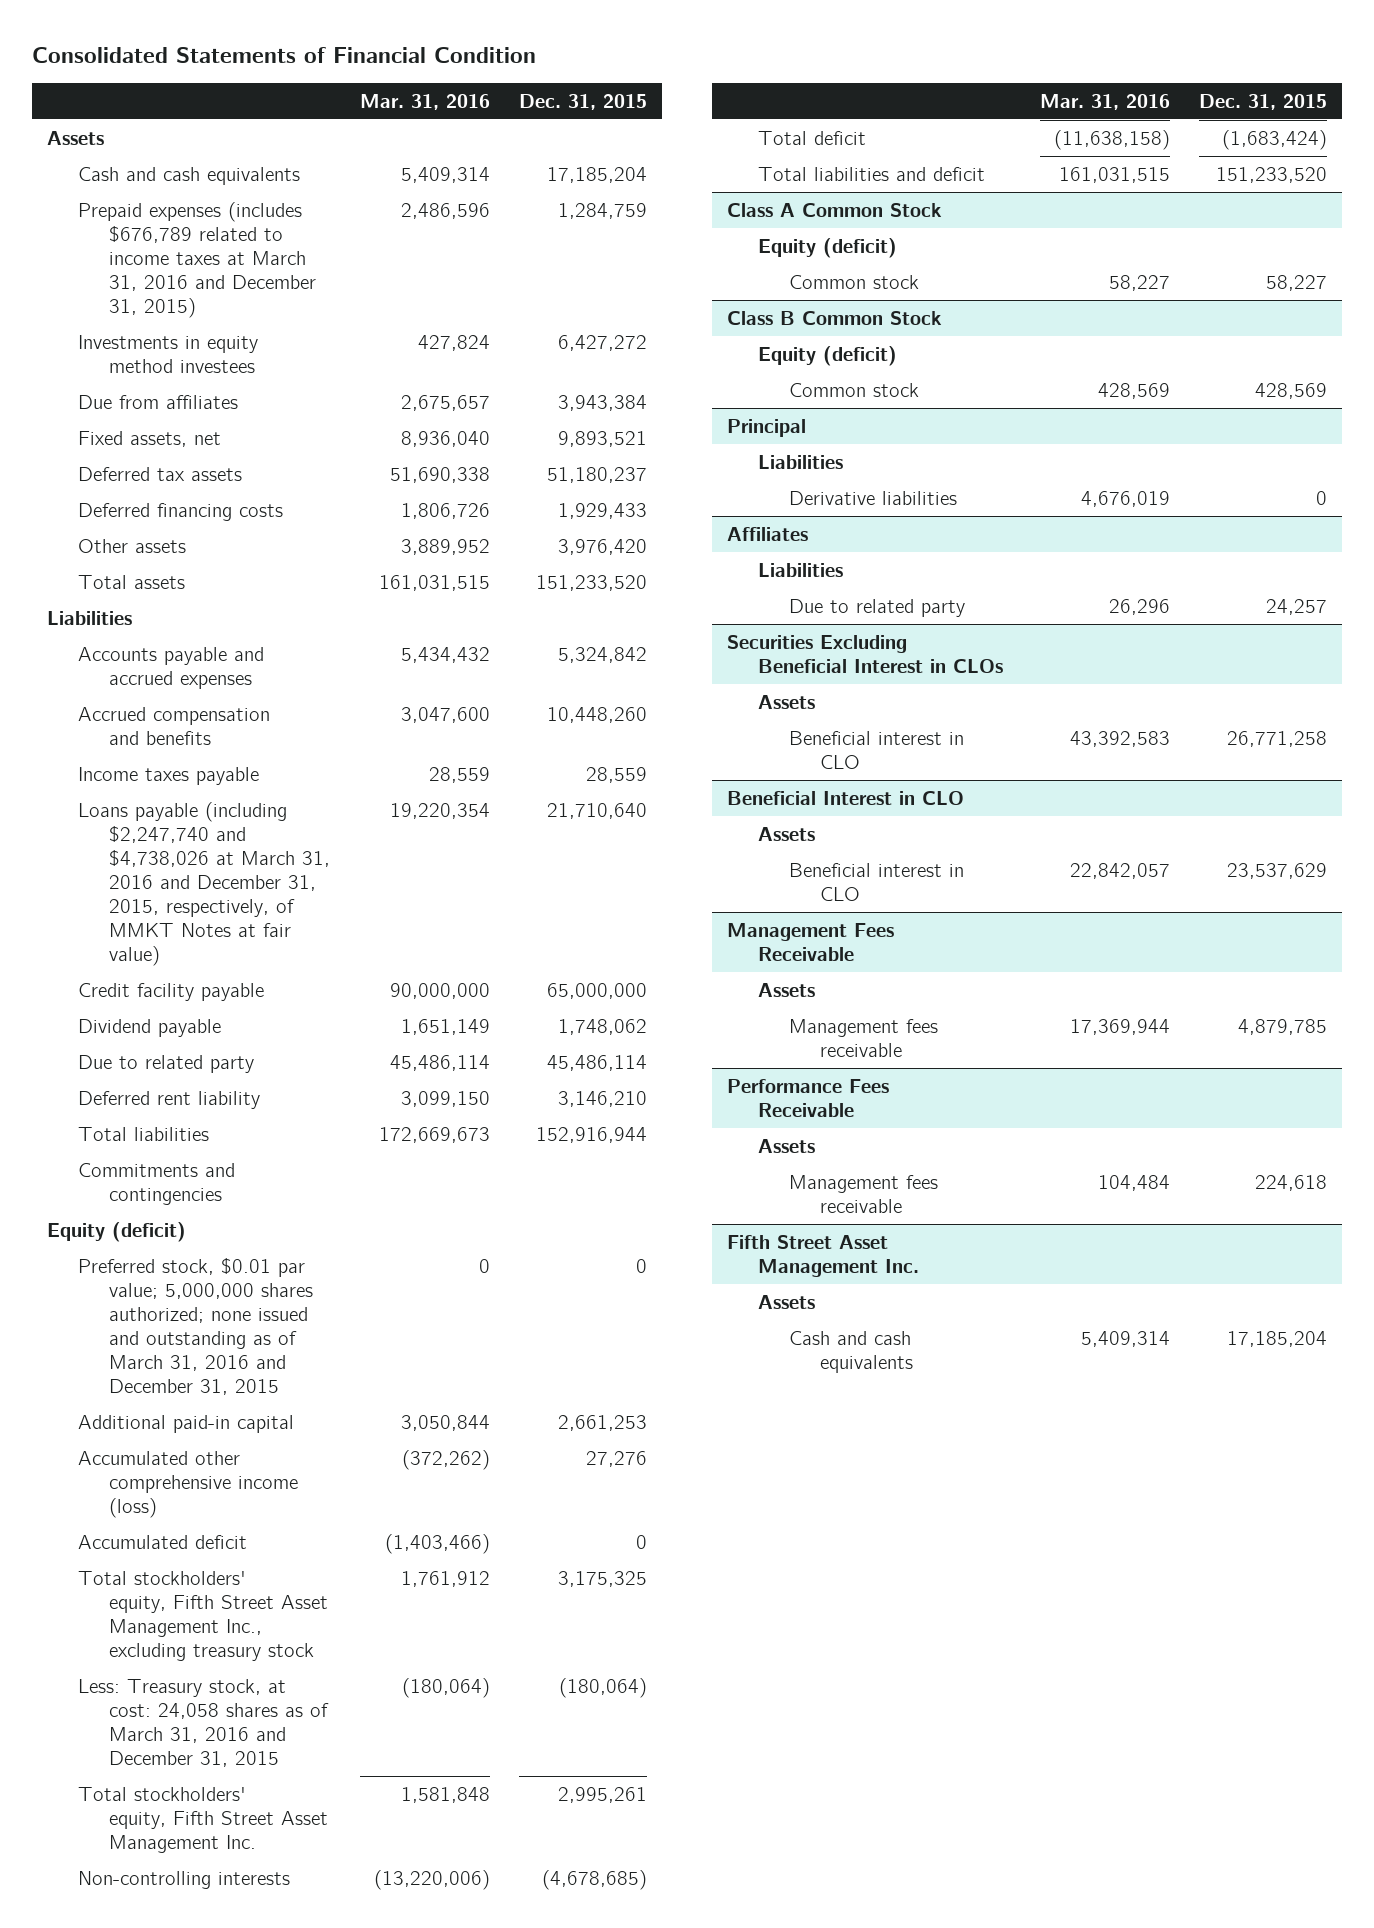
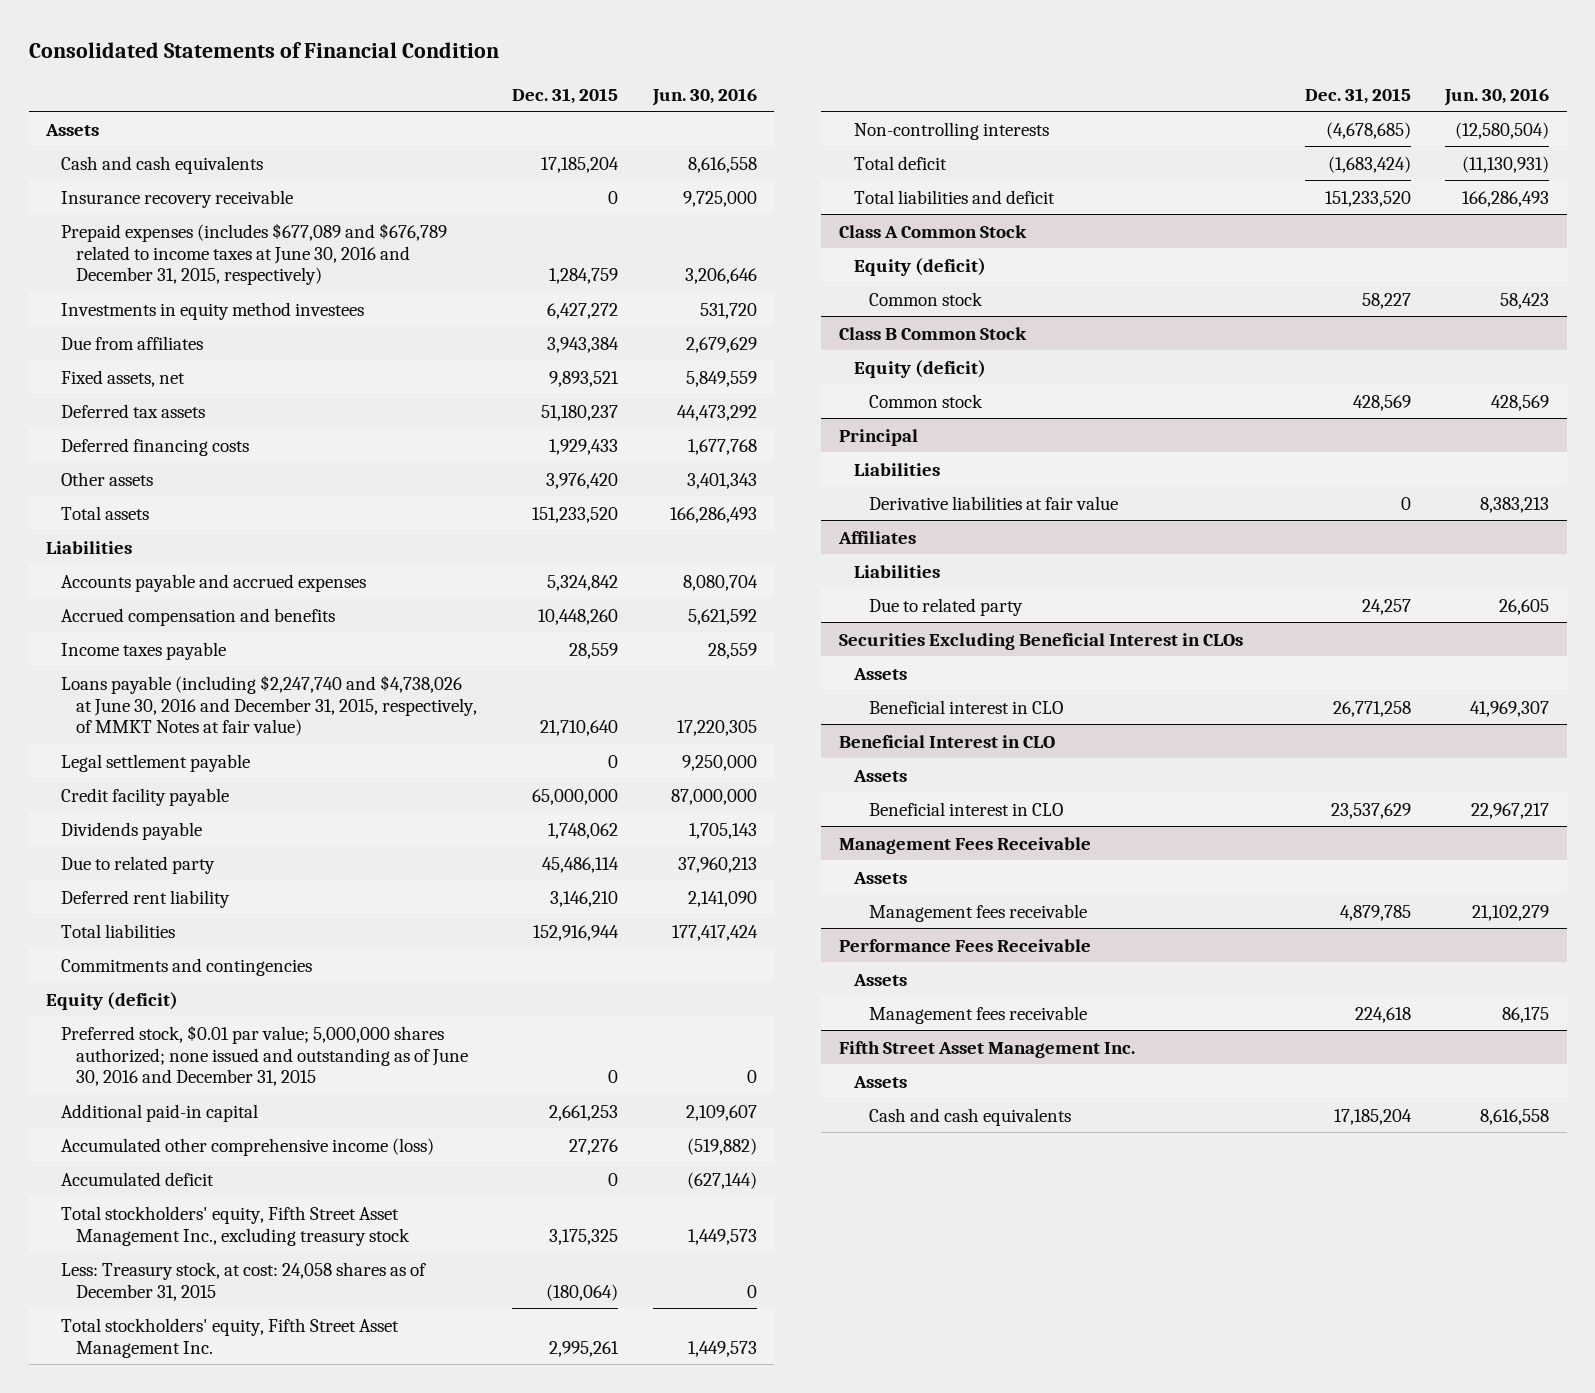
[359,93,490,110] Mar. 31, 2016 -> none
none -> [651,87,757,106] Jun. 30, 2016
none -> [60,189,293,208] Insurance recovery receivable
[77,201,316,318] Prepaid expenses (includes $676,789 related to income taxes at March 31, 2016 and December 31, 2015) -> [60,222,447,286] Prepaid expenses (includes $677,089 and $676,789 related to income taxes at June 30, 2016 and December 31, 2015, respectively)
[77,801,330,966] Loans payable (including $2,247,740 and $4,738,026 at March 31, 2016 and December 31, 2015, respectively, of MMKT Notes at fair value) -> [60,674,477,737] Loans payable (including $2,247,740 and $4,738,026 at June 30, 2016 and December 31, 2015, respectively, of MMKT Notes at fair value)
none -> [60,753,250,772] Legal settlement payable
[77,1018,221,1037] Dividend payable -> [60,821,202,840] Dividends payable
[77,1257,313,1395] Preferred stock, $0.01 par value; 5,000,000 shares authorized; none issued and outstanding as of March 31, 2016 and December 31, 2015 -> [60,1024,468,1087] Preferred stock, $0.01 par value; 5,000,000 shares authorized; none issued and outstanding as of June 30, 2016 and December 31, 2015
[77,1678,329,1767] Less: Treasury stock, at cost: 24,058 shares as of March 31, 2016 and December 31, 2015 -> [60,1261,426,1301] Less: Treasury stock, at cost: 24,058 shares as of December 31, 2015
[789,490,958,505] Derivative liabilities -> [868,495,1118,510] Derivative liabilities at fair value

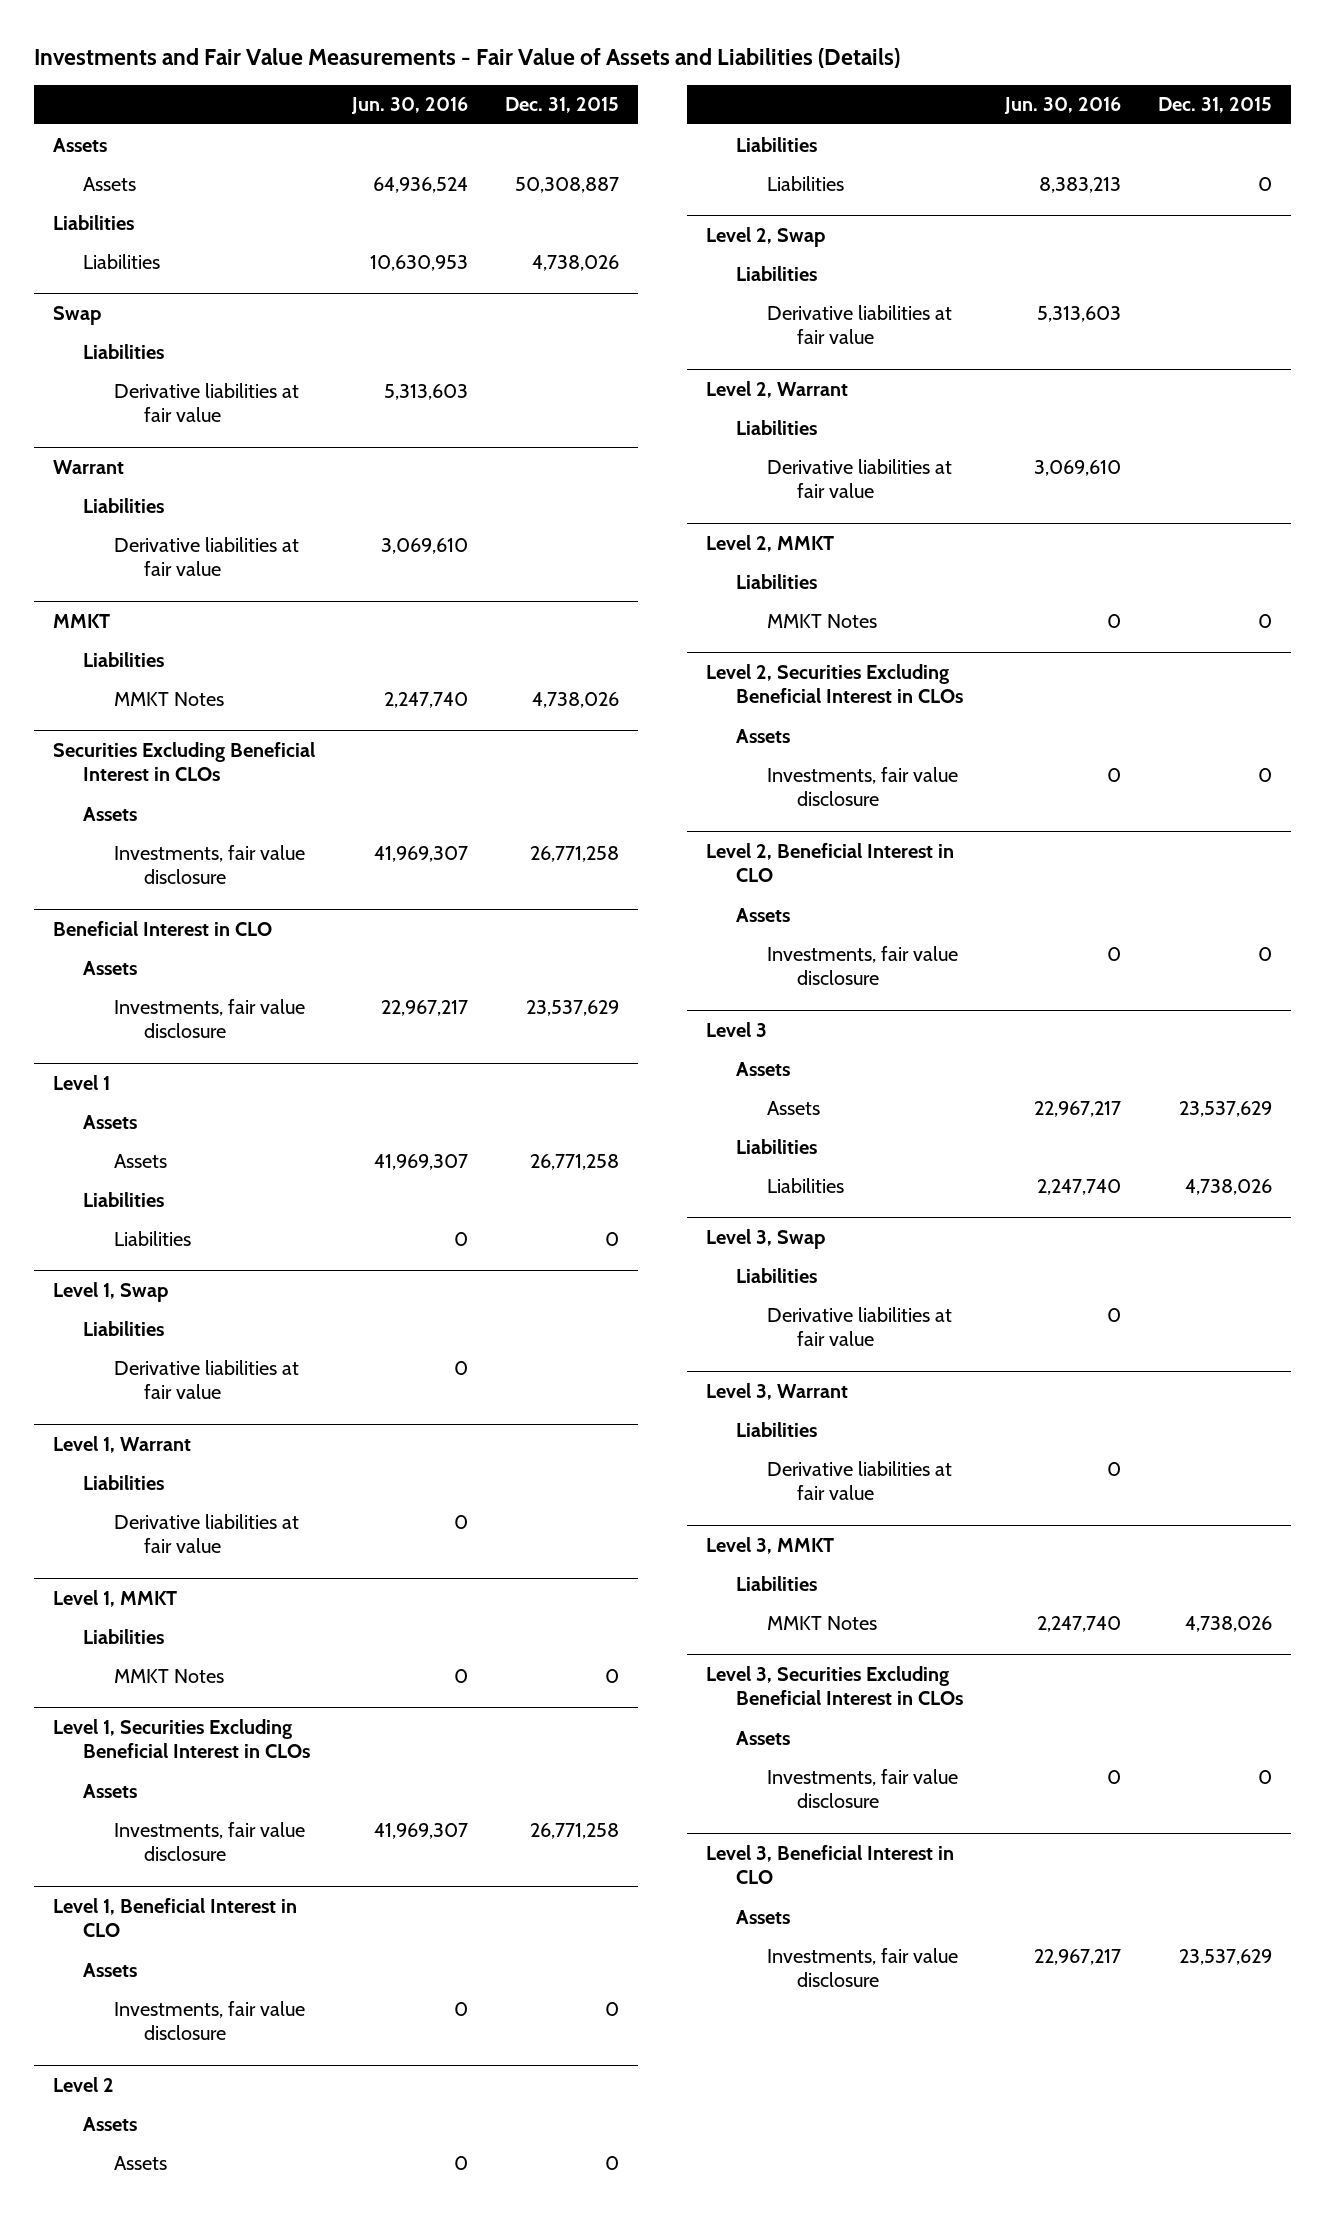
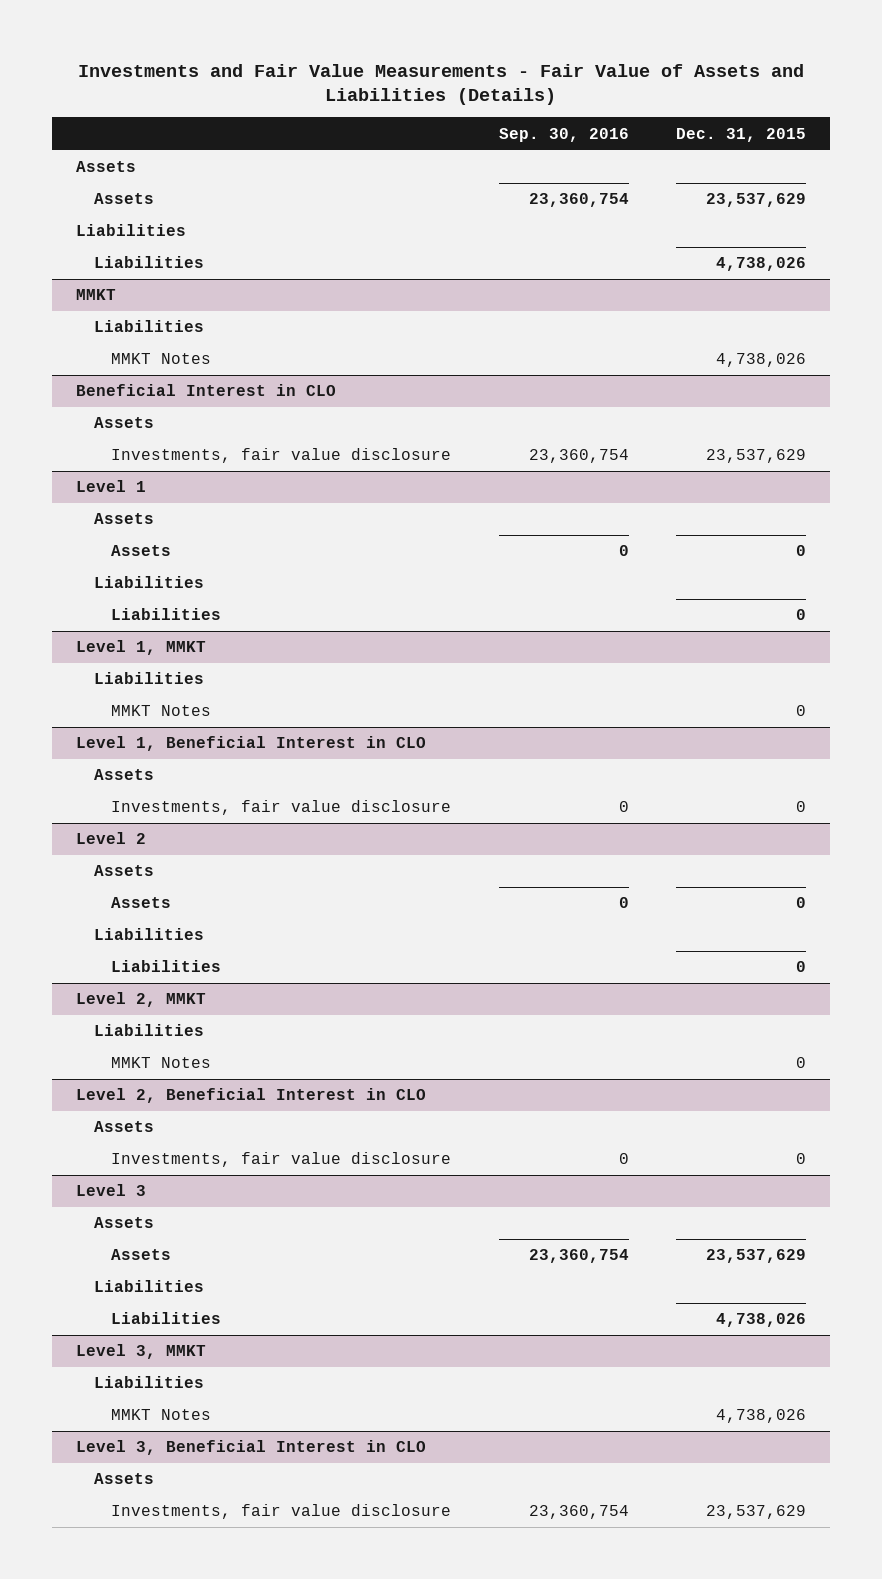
[350,97,468,115] Jun. 30, 2016 -> none
none -> [498,127,629,142] Sep. 30, 2016
[515,176,620,193] 50,308,887 -> [706,193,807,208] 23,537,629
[52,305,101,325] Swap -> none
[83,343,165,359] Liabilities -> none
[113,382,299,422] Derivative liabilities at fair value -> none
[52,459,124,474] Warrant -> none
[83,497,165,513] Liabilities -> none
[113,536,299,576] Derivative liabilities at fair value -> none
[52,741,315,782] Securities Excluding Beneficial Interest in CLOs -> none
[83,806,138,821] Assets -> none
[113,844,305,884] Investments, fair value disclosure -> none
[530,1153,620,1170] 26,771,258 -> [796,545,807,557] 0
[52,1281,168,1302] Level 1, Swap -> none
[83,1320,165,1336] Liabilities -> none
[113,1359,299,1399] Derivative liabilities at fair value -> none
[52,1435,191,1453] Level 1, Warrant -> none
[83,1474,165,1490] Liabilities -> none
[113,1513,299,1553] Derivative liabilities at fair value -> none
[52,1718,311,1759] Level 1, Securities Excluding Beneficial Interest in CLOs -> none
[83,1783,138,1798] Assets -> none
[113,1821,305,1861] Investments, fair value disclosure -> none
[705,226,825,247] Level 2, Swap -> none
[736,265,818,281] Liabilities -> none
[766,304,952,344] Derivative liabilities at fair value -> none
[705,380,848,398] Level 2, Warrant -> none
[736,419,818,435] Liabilities -> none
[766,458,952,498] Derivative liabilities at fair value -> none
[705,663,964,704] Level 2, Securities Excluding Beneficial Interest in CLOs -> none
[736,728,791,743] Assets -> none
[766,766,958,806] Investments, fair value disclosure -> none
[705,1228,825,1249] Level 3, Swap -> none
[736,1267,818,1283] Liabilities -> none
[766,1306,952,1346] Derivative liabilities at fair value -> none
[705,1382,848,1400] Level 3, Warrant -> none
[736,1421,818,1437] Liabilities -> none
[766,1460,952,1500] Derivative liabilities at fair value -> none
[705,1665,964,1706] Level 3, Securities Excluding Beneficial Interest in CLOs -> none
[736,1730,791,1745] Assets -> none
[766,1768,958,1808] Investments, fair value disclosure -> none

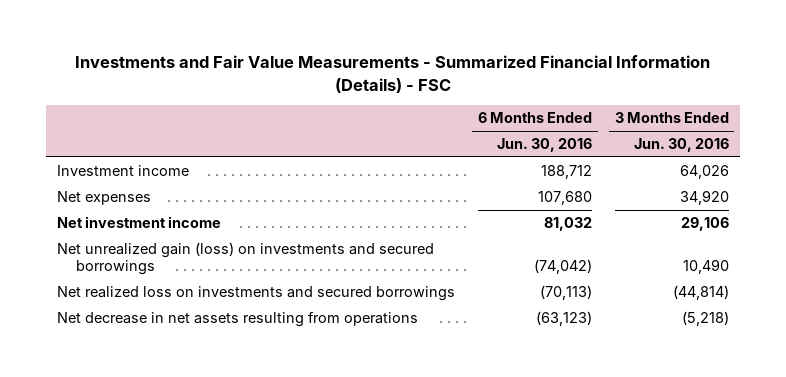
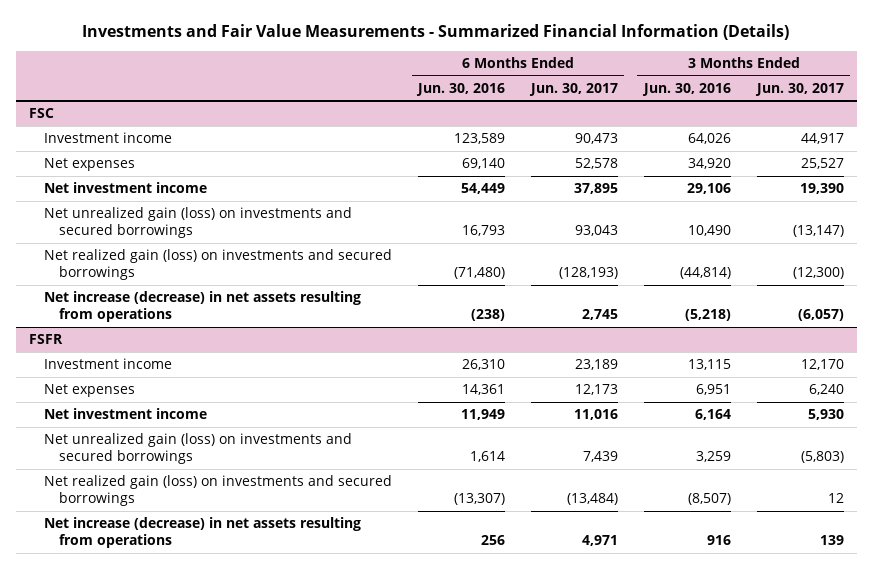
[74,55,710,93] Investments and Fair Value Measurements - Summarized Financial Information (Details) - FSC -> [82,24,790,41] Investments and Fair Value Measurements - Summarized Financial Information (Details)
none -> [528,82,618,96] Jun. 30, 2017
none -> [754,82,844,96] Jun. 30, 2017
none -> [28,108,54,119] FSC
[540,165,592,180] 188,712 -> [454,133,506,145] 123,589
[537,191,592,206] 107,680 -> [462,158,506,170] 69,140
[543,217,592,232] 81,032 -> [461,183,506,195] 54,449
[533,259,592,275] (74,042) -> [462,225,506,237] 16,793
[57,286,456,302] Net realized loss on investments and secured borrowings -> [44,249,393,281] Net realized gain (loss) on investments and secured borrowings
[539,285,592,301] (70,113) -> [454,267,506,280] (71,480)
[57,311,419,328] Net decrease in net assets resulting from operations -> [44,291,362,323] Net increase (decrease) in net assets resulting from operations
[535,311,592,327] (63,123) -> [471,309,506,322] (238)
none -> [28,334,63,345] FSFR
none -> [44,358,173,370] Investment income
none -> [44,384,136,398] Net expenses
none -> [44,408,208,420] Net investment income
none -> [44,433,353,465] Net unrealized gain (loss) on investments and secured borrowings
none -> [44,475,393,507] Net realized gain (loss) on investments and secured borrowings
none -> [44,517,362,549] Net increase (decrease) in net assets resulting from operations

